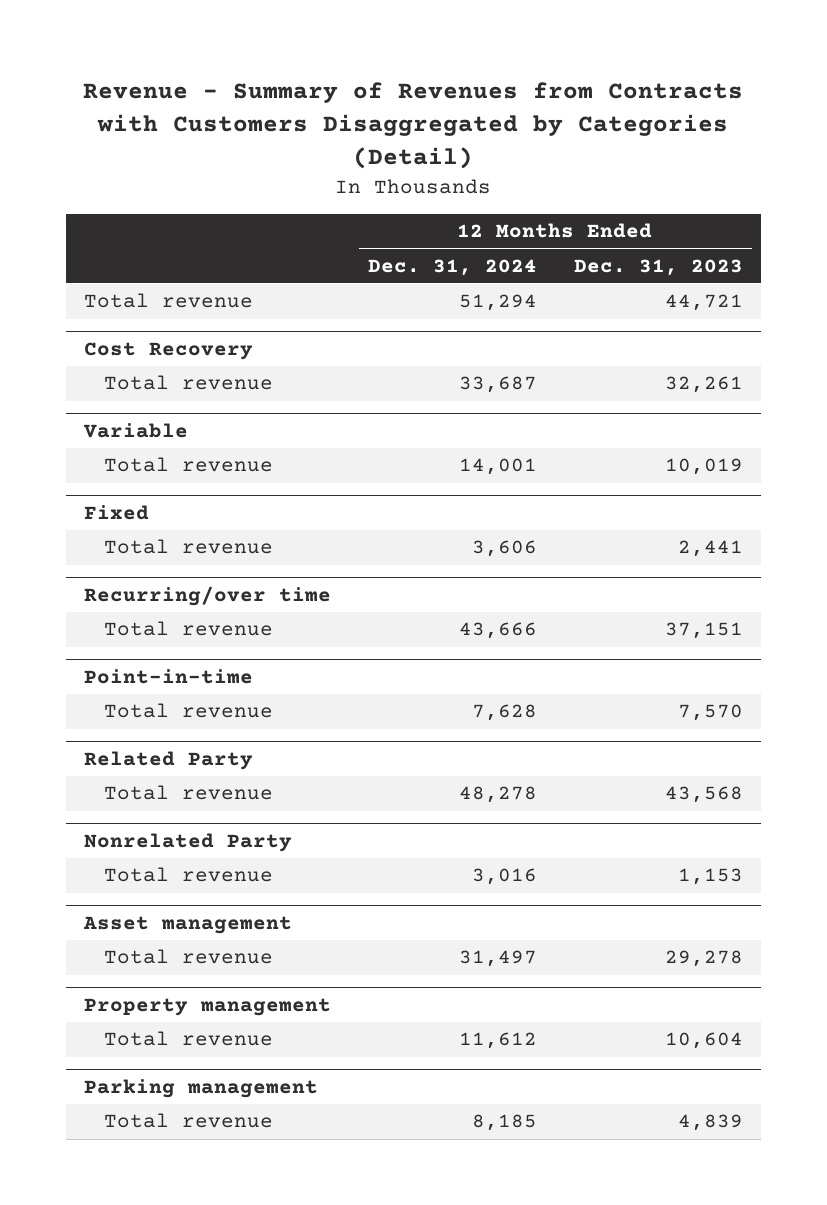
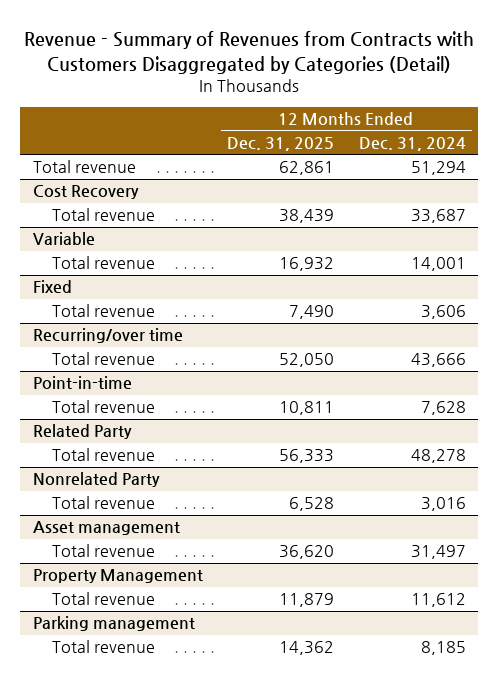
[573,258,743,276] Dec. 31, 2023 -> none
none -> [227,137,335,152] Dec. 31, 2025
[84,998,332,1017] Property management -> [32,569,203,584] Property Management

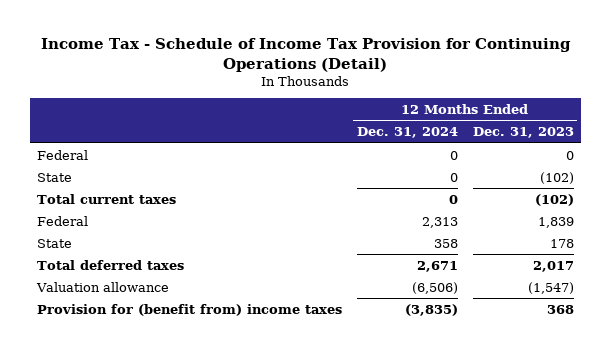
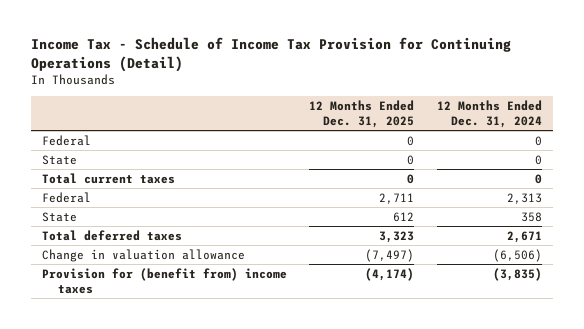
[472,127,574,139] Dec. 31, 2023 -> none
none -> [309,99,415,128] 12 Months Ended Dec. 31, 2025
[35,281,169,292] Valuation allowance -> [41,248,245,262] Change in valuation allowance

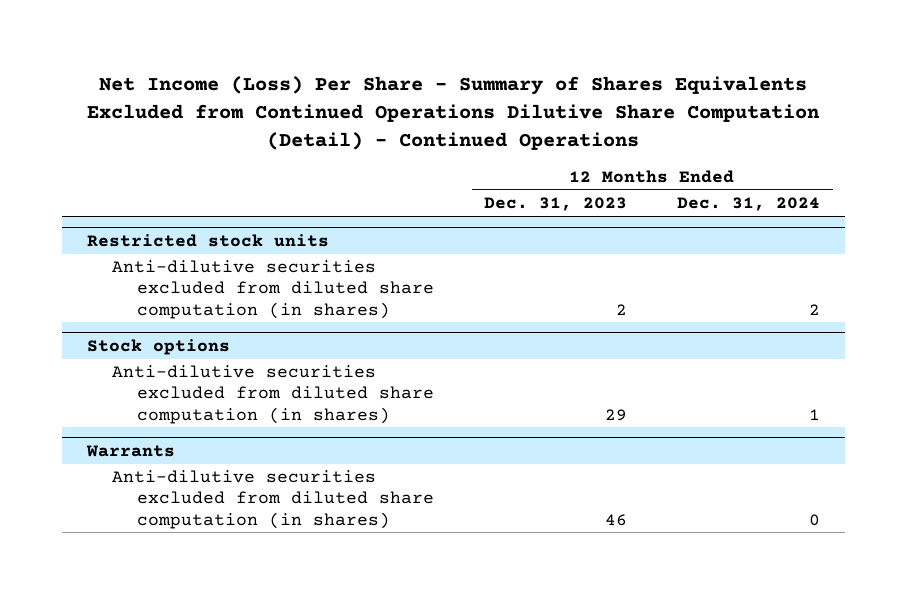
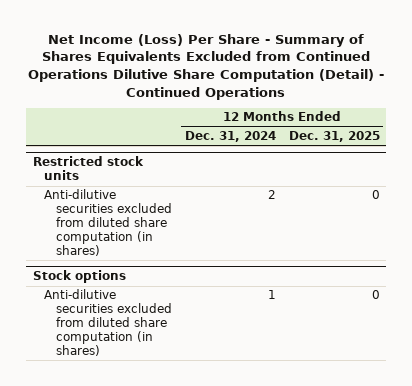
[484,197,628,212] Dec. 31, 2023 -> none
none -> [288,131,380,143] Dec. 31, 2025
[85,444,175,457] Warrants -> none
[111,470,435,529] Anti-dilutive securities excluded from diluted share computation (in shares) -> none

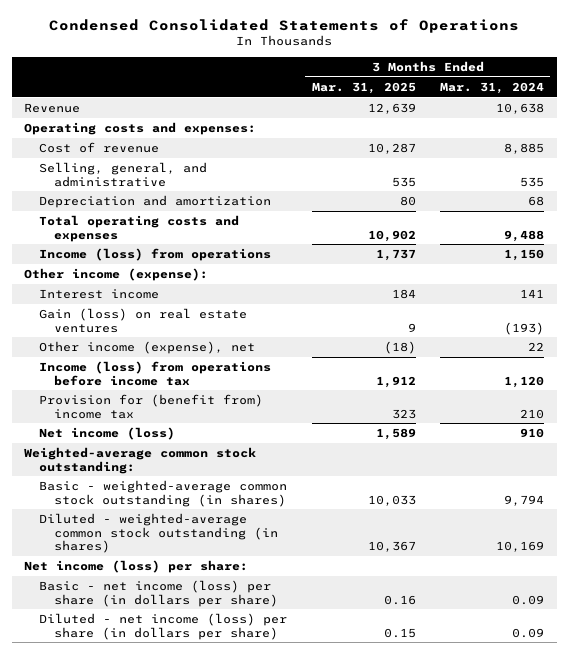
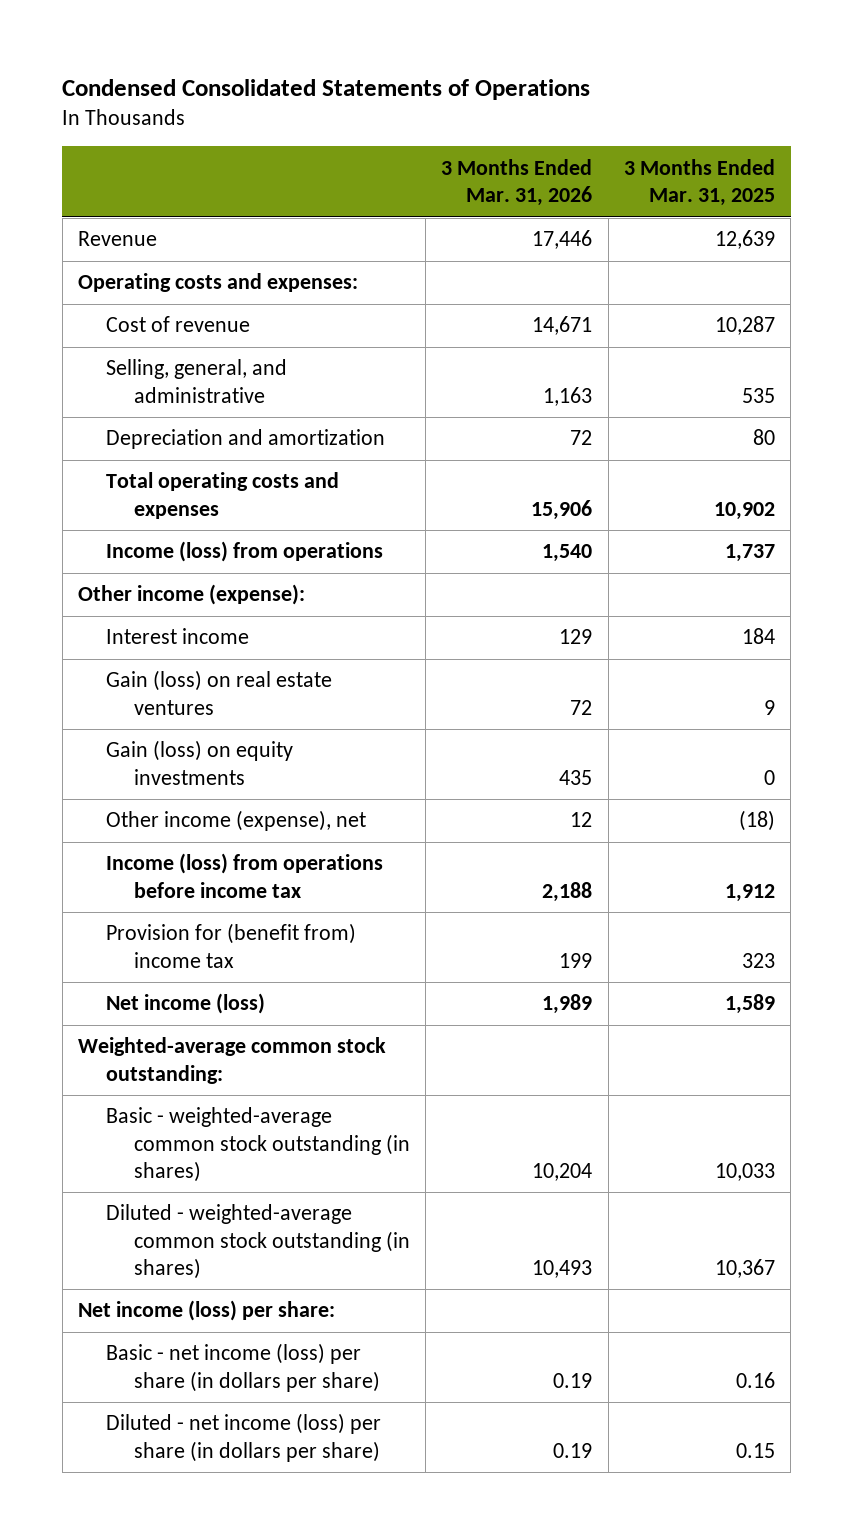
[440,81,545,94] Mar. 31, 2024 -> none
none -> [441,158,593,207] 3 Months Ended Mar. 31, 2026
none -> [105,740,293,785] Gain (loss) on equity investments

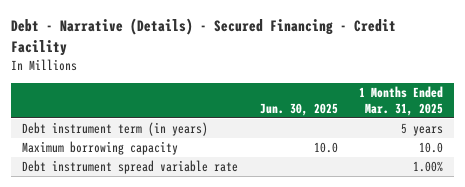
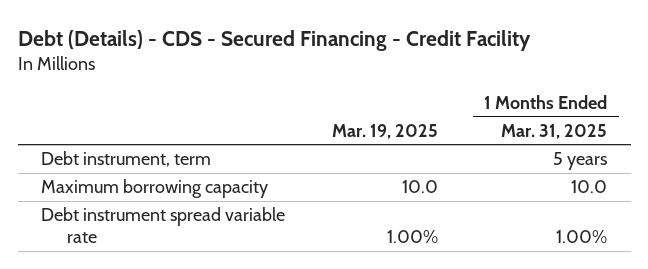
[11,18,397,56] Debt - Narrative (Details) - Secured Financing - Credit Facility -> [17,29,531,51] Debt (Details) - CDS - Secured Financing - Credit Facility
[259,102,338,116] Jun. 30, 2025 -> none
none -> [331,123,438,139] Mar. 19, 2025
[21,122,208,137] Debt instrument term (in years) -> [41,151,212,168] Debt instrument, term

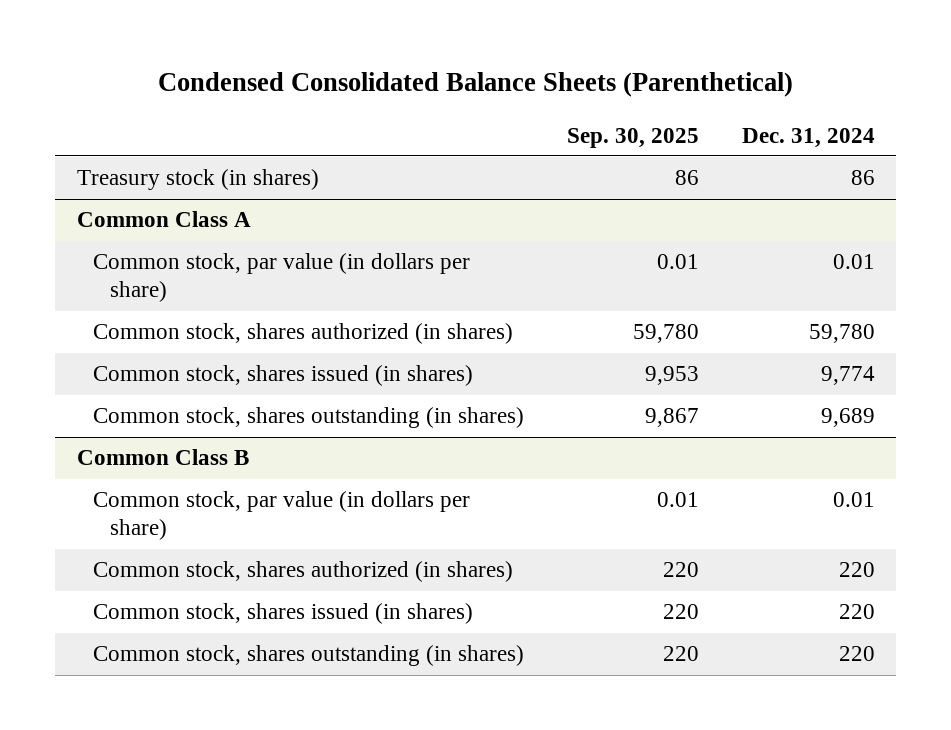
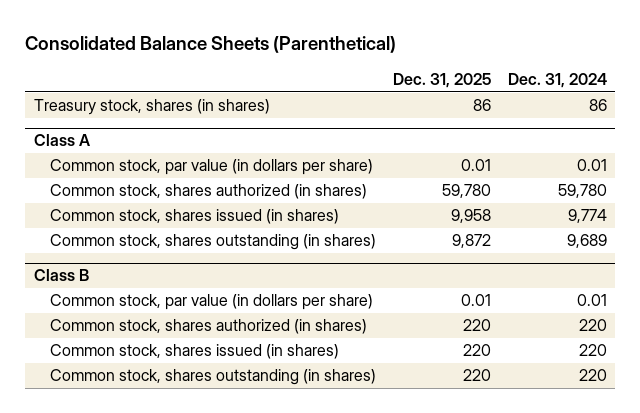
[157,72,793,98] Condensed Consolidated Balance Sheets (Parenthetical) -> [25,36,397,54] Consolidated Balance Sheets (Parenthetical)
[567,127,700,148] Sep. 30, 2025 -> none
none -> [393,73,492,89] Dec. 31, 2025
[76,169,319,191] Treasury stock (in shares) -> [33,99,270,116] Treasury stock, shares (in shares)
[76,211,251,228] Common Class A -> [33,134,90,147] Class A
[76,449,249,466] Common Class B -> [33,269,89,282] Class B

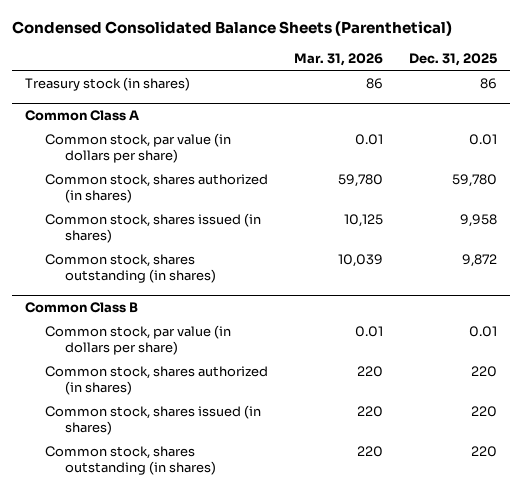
[25,36,397,54] Consolidated Balance Sheets (Parenthetical) -> [12,20,453,36] Condensed Consolidated Balance Sheets (Parenthetical)
[507,73,607,89] Dec. 31, 2024 -> none
none -> [294,52,384,66] Mar. 31, 2026
[33,99,270,116] Treasury stock, shares (in shares) -> [25,77,191,92] Treasury stock (in shares)
[33,134,90,147] Class A -> [25,110,140,122] Common Class A
[33,269,89,282] Class B -> [25,302,139,314] Common Class B

